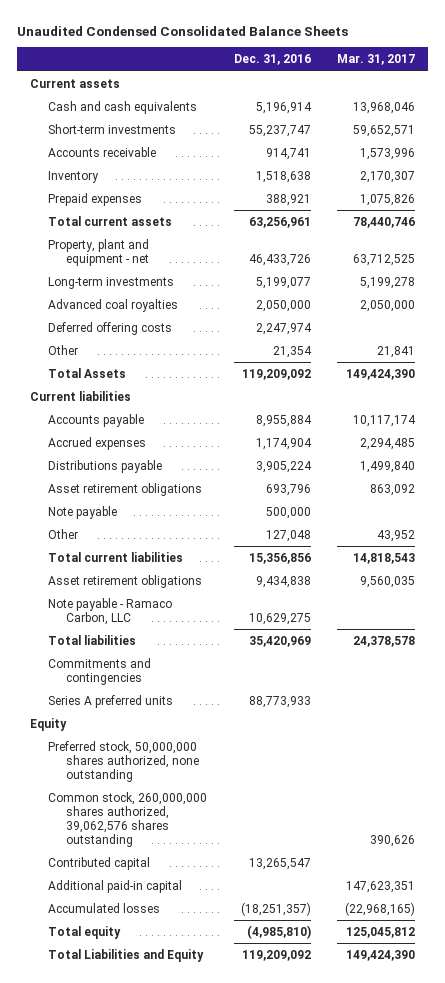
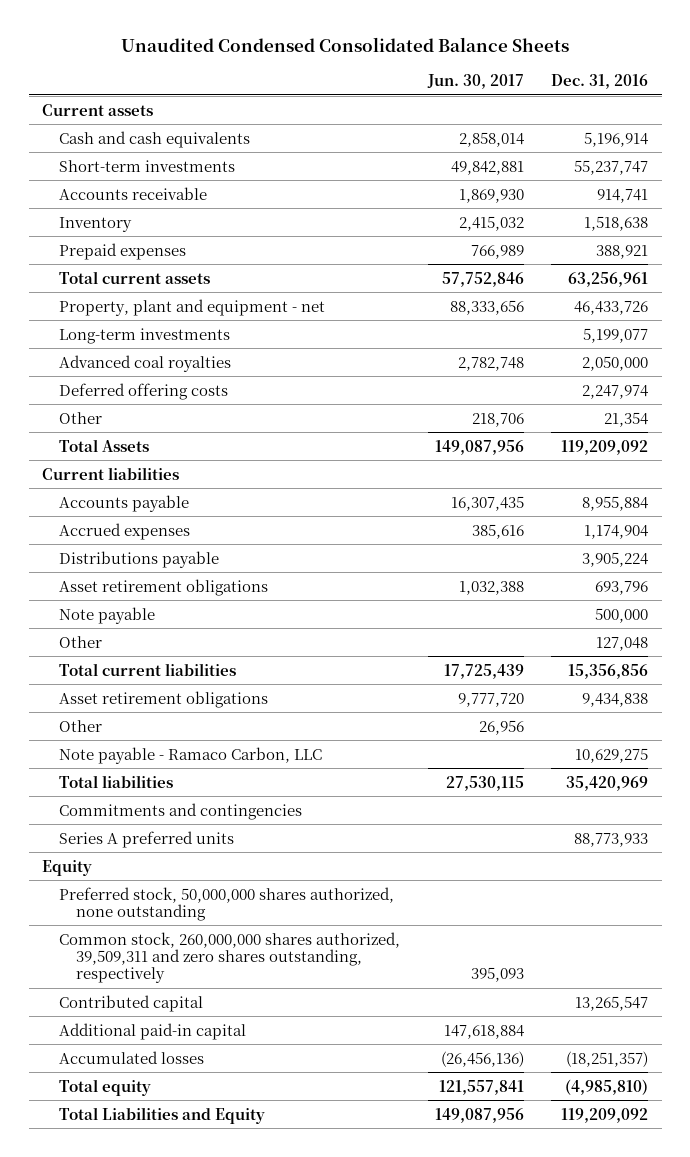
[336,54,415,66] Mar. 31, 2017 -> none
none -> [426,74,524,90] Jun. 30, 2017
none -> [59,719,103,732] Other
[48,791,208,847] Common stock, 260,000,000 shares authorized, 39,062,576 shares outstanding -> [59,931,401,983] Common stock, 260,000,000 shares authorized, 39,509,311 and zero shares outstanding, respectively

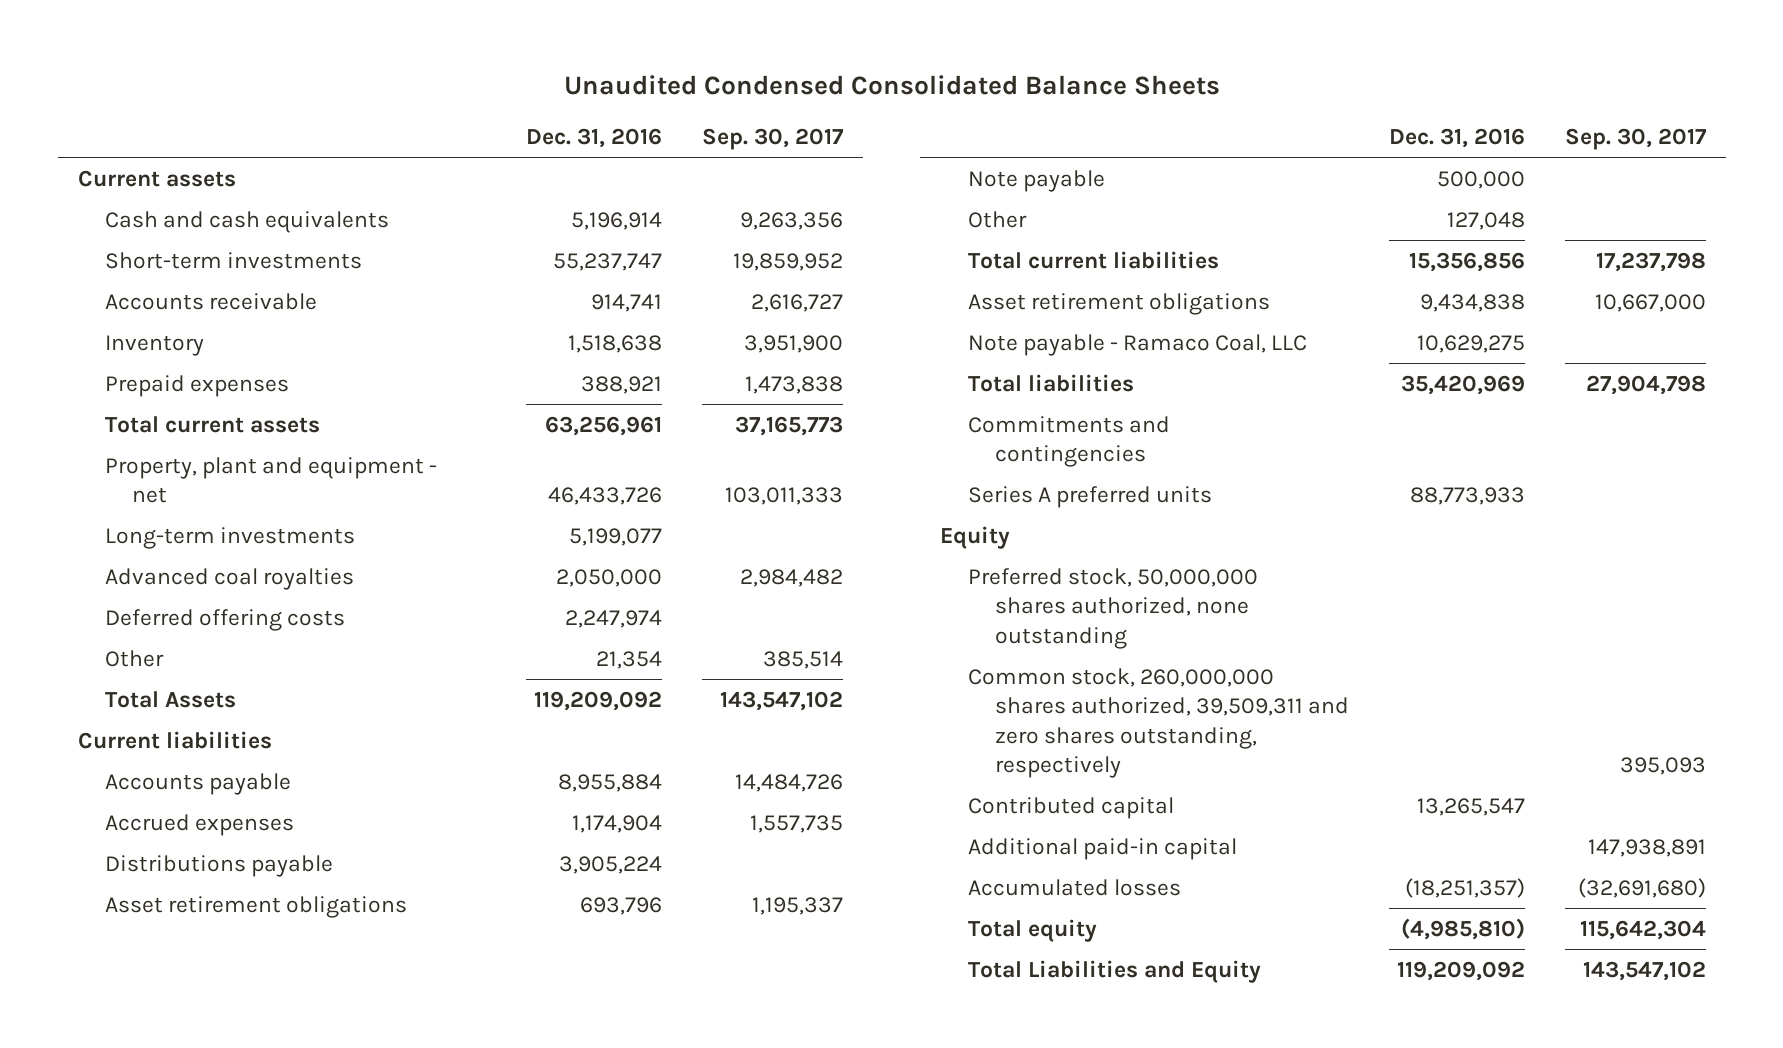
[426,74,524,90] Jun. 30, 2017 -> none
none -> [701,128,844,151] Sep. 30, 2017
[59,719,103,732] Other -> none
[59,746,323,764] Note payable - Ramaco Carbon, LLC -> [967,333,1307,356] Note payable - Ramaco Coal, LLC

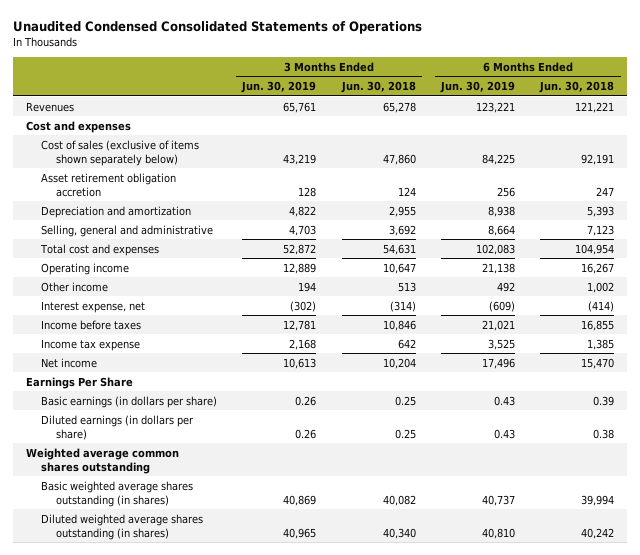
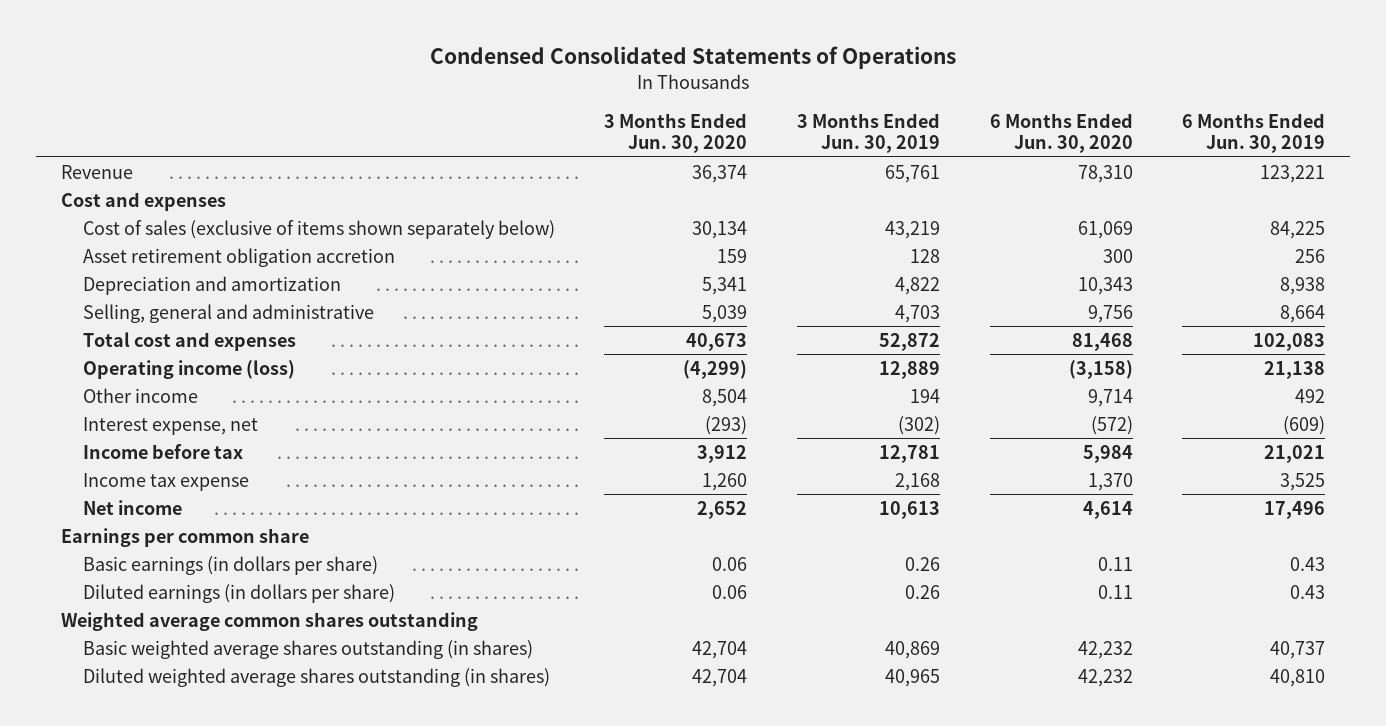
[13,20,423,34] Unaudited Condensed Consolidated Statements of Operations -> [429,46,956,70] Condensed Consolidated Statements of Operations
[340,80,416,93] Jun. 30, 2018 -> none
[539,80,615,93] Jun. 30, 2018 -> none
none -> [604,112,748,154] 3 Months Ended Jun. 30, 2020
none -> [989,112,1133,154] 6 Months Ended Jun. 30, 2020
[25,101,74,112] Revenues -> [60,164,133,179] Revenue
[40,262,129,275] Operating income -> [82,359,295,379] Operating income (loss)
[40,319,141,330] Income before taxes -> [82,443,243,459] Income before tax
[25,376,133,389] Earnings Per Share -> [60,527,309,547] Earnings per common share

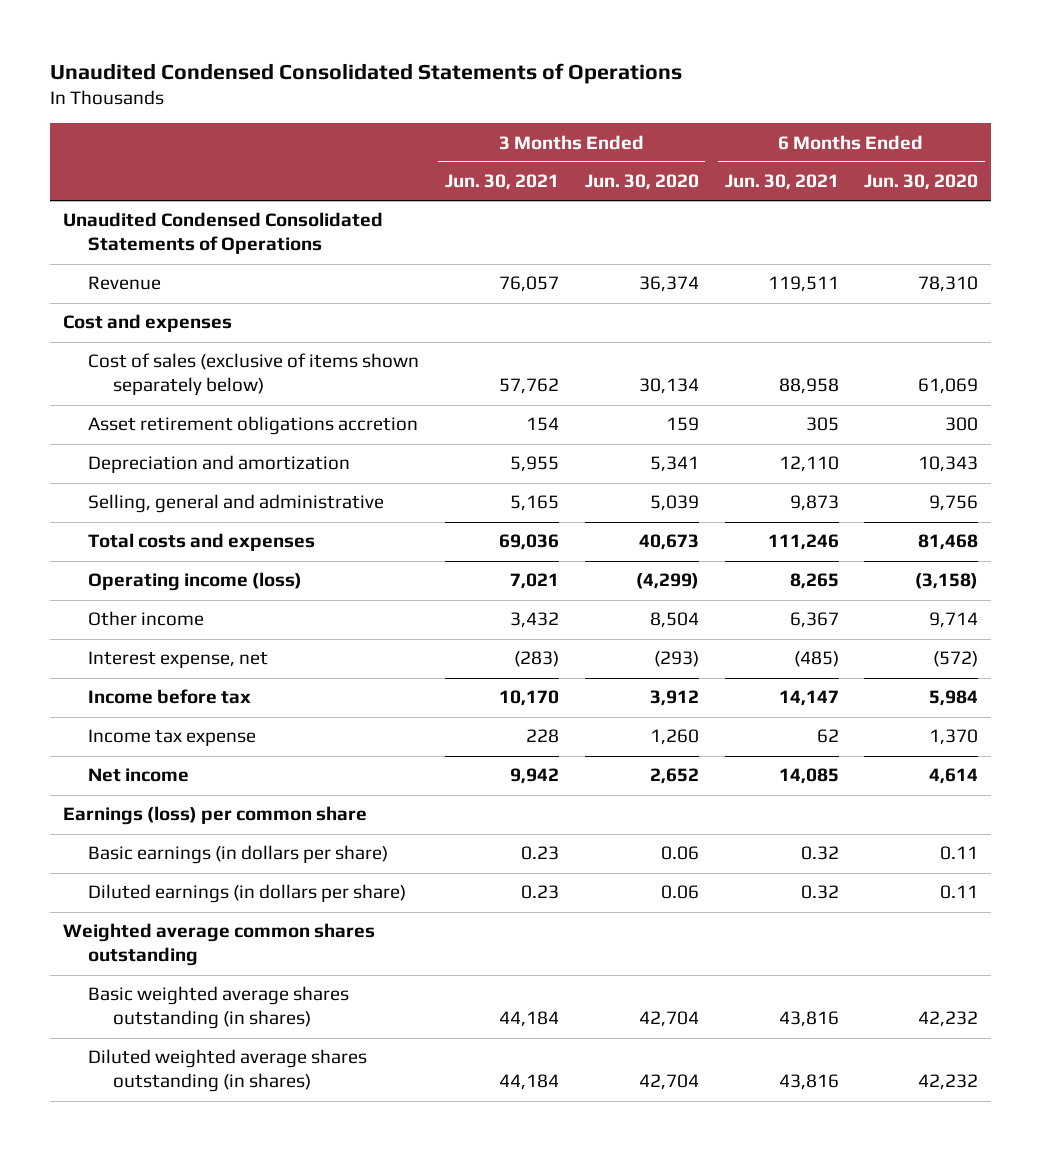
[429,46,956,70] Condensed Consolidated Statements of Operations -> [49,62,682,84] Unaudited Condensed Consolidated Statements of Operations
[796,112,940,154] 3 Months Ended Jun. 30, 2019 -> none
[1182,112,1326,154] 6 Months Ended Jun. 30, 2019 -> none
none -> [444,174,559,191] Jun. 30, 2021
none -> [724,174,839,191] Jun. 30, 2021
none -> [62,212,383,255] Unaudited Condensed Consolidated Statements of Operations
[82,247,395,267] Asset retirement obligation accretion -> [87,416,418,436] Asset retirement obligations accretion
[82,331,296,351] Total cost and expenses -> [87,533,315,552] Total costs and expenses
[60,527,309,547] Earnings per common share -> [62,806,367,826] Earnings (loss) per common share

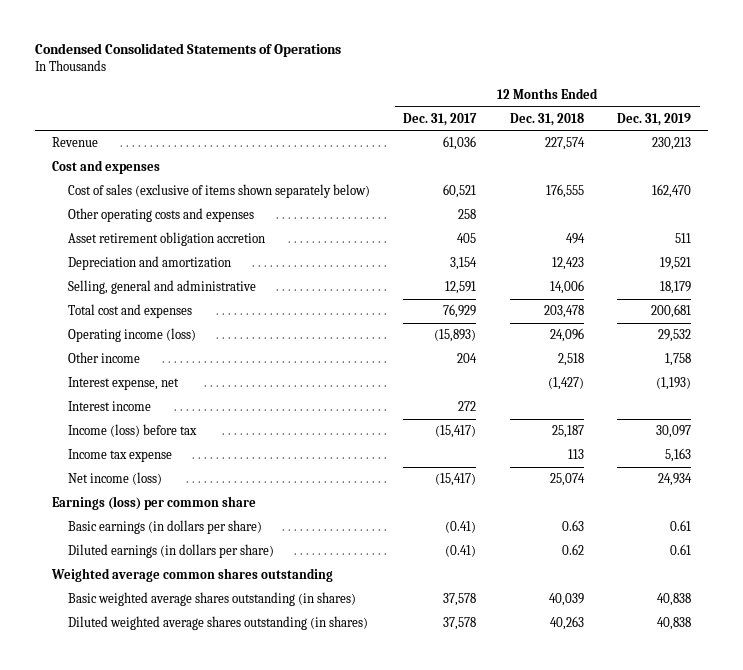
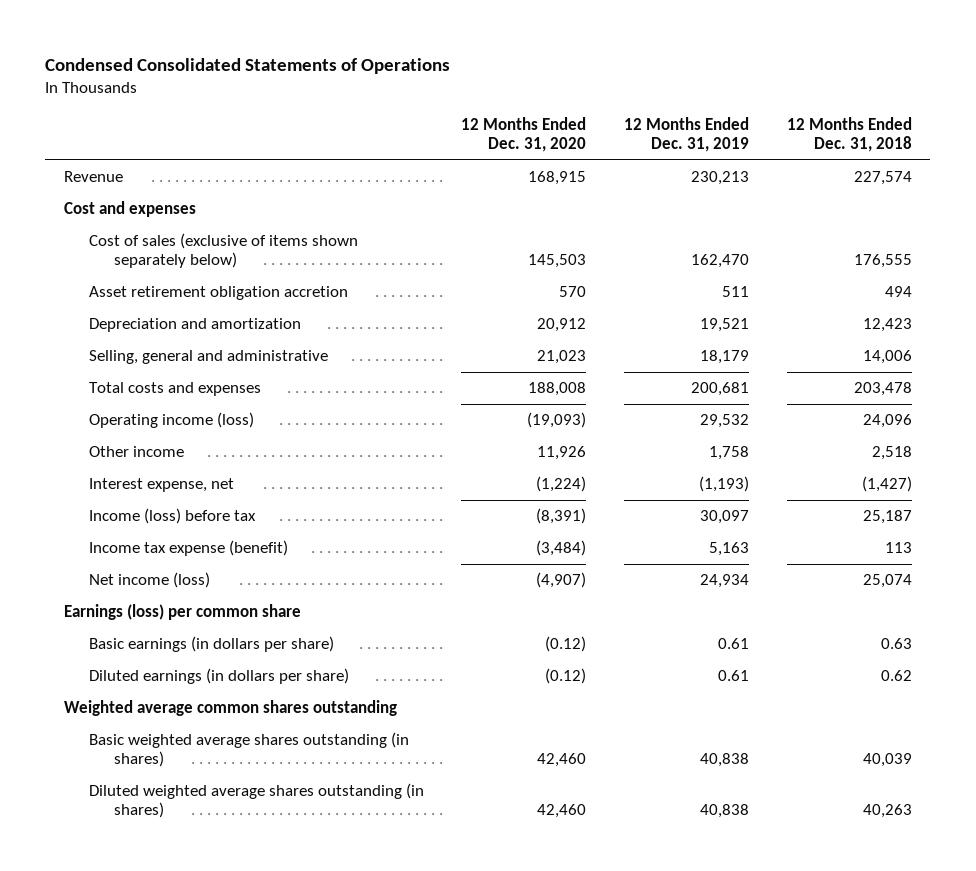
[403,112,478,126] Dec. 31, 2017 -> none
none -> [461,117,587,153] 12 Months Ended Dec. 31, 2020
[67,207,254,222] Other operating costs and expenses -> none
[67,303,192,318] Total cost and expenses -> [88,382,261,397] Total costs and expenses
[67,400,151,411] Interest income -> none
[67,448,172,462] Income tax expense -> [88,540,288,557] Income tax expense (benefit)

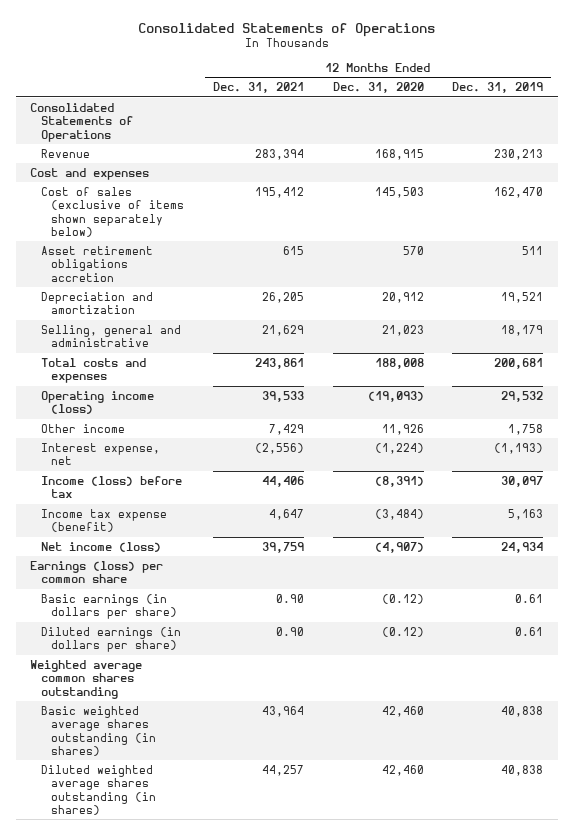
[45,57,451,74] Condensed Consolidated Statements of Operations -> [137,22,435,37] Consolidated Statements of Operations
[786,117,912,153] 12 Months Ended Dec. 31, 2018 -> none
none -> [212,82,304,94] Dec. 31, 2021
none -> [30,102,133,142] Consolidated Statements of Operations
[88,286,348,301] Asset retirement obligation accretion -> [40,245,153,282] Asset retirement obligations accretion

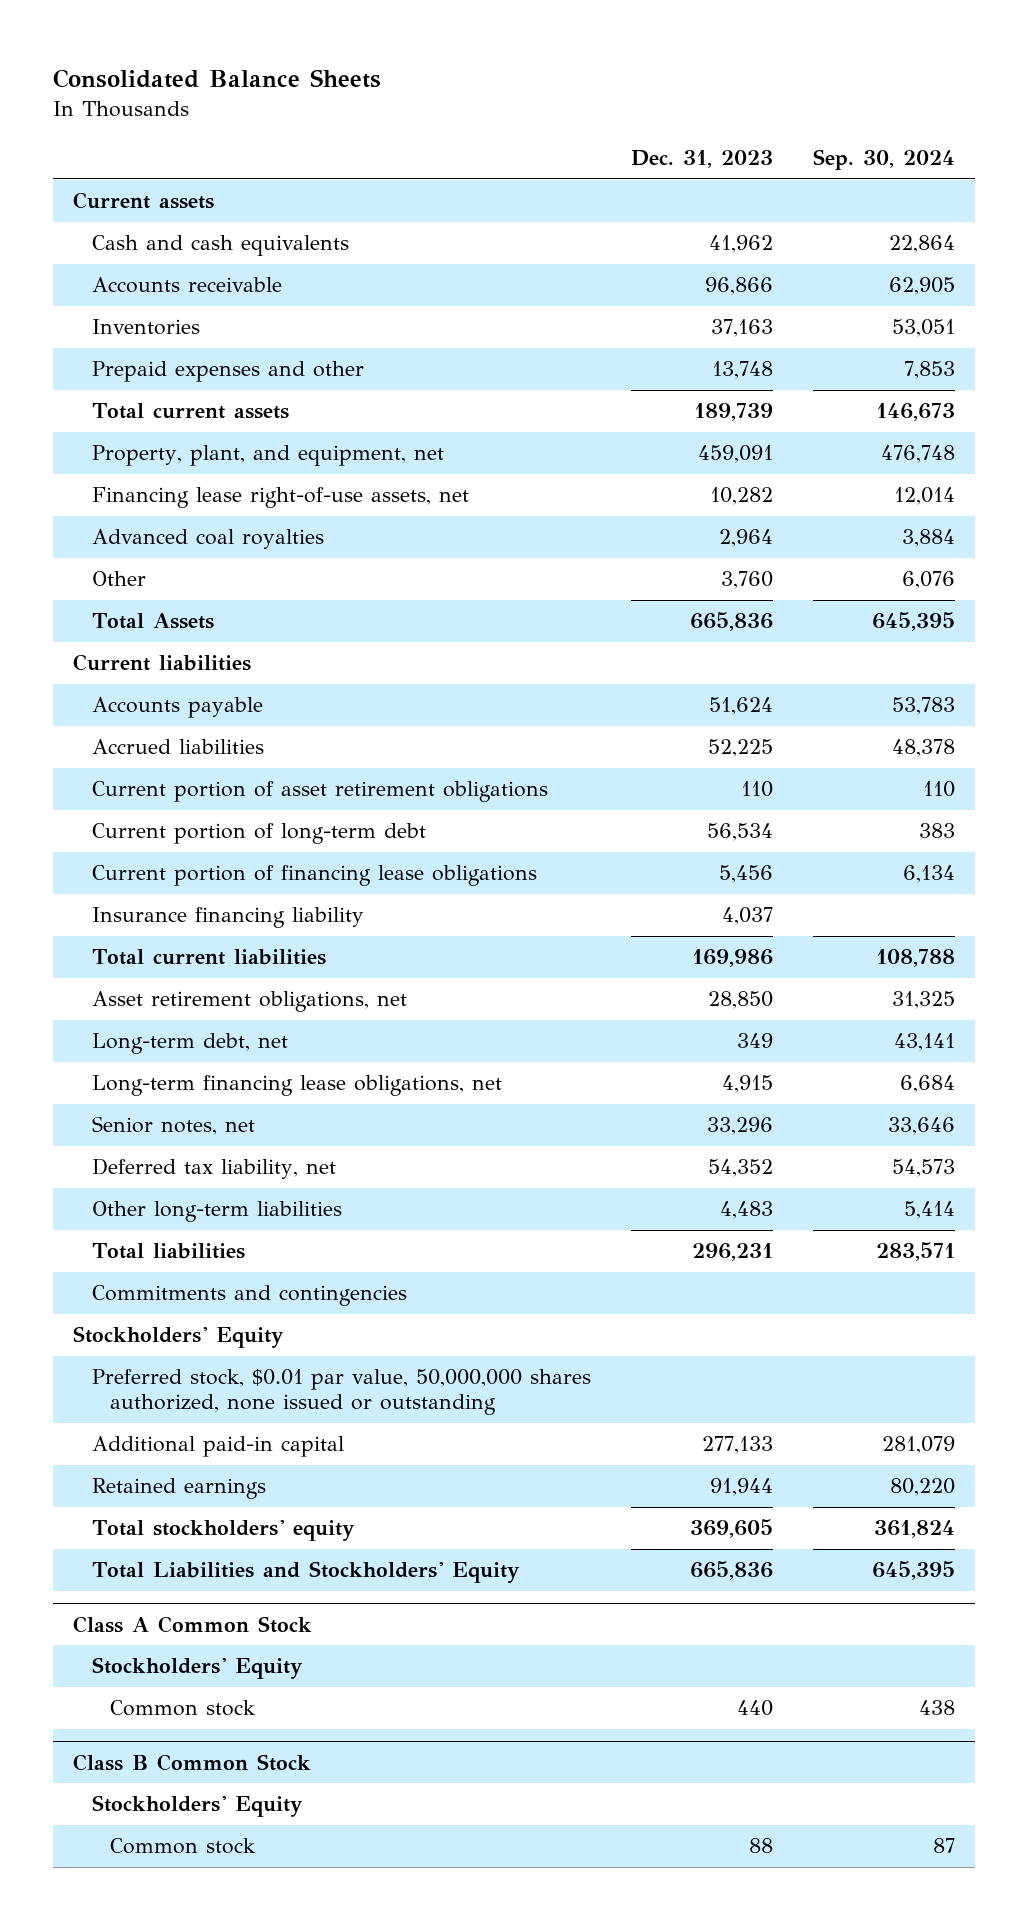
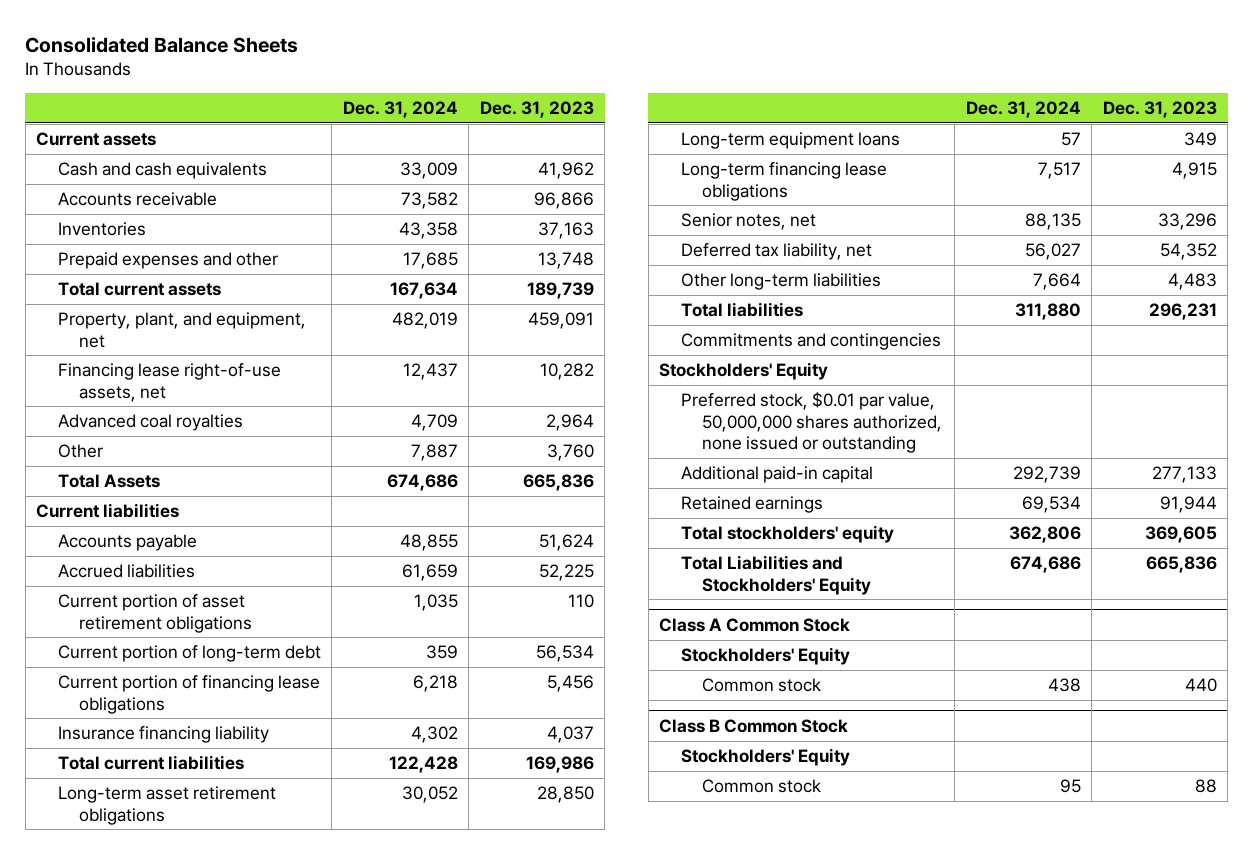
[813,149,956,171] Sep. 30, 2024 -> none
none -> [342,100,458,118] Dec. 31, 2024
[91,991,407,1013] Asset retirement obligations, net -> [57,786,276,825] Long-term asset retirement obligations
[91,1033,288,1055] Long-term debt, net -> [680,132,900,150] Long-term equipment loans
[91,1075,502,1097] Long-term financing lease obligations, net -> [680,162,887,201] Long-term financing lease obligations

